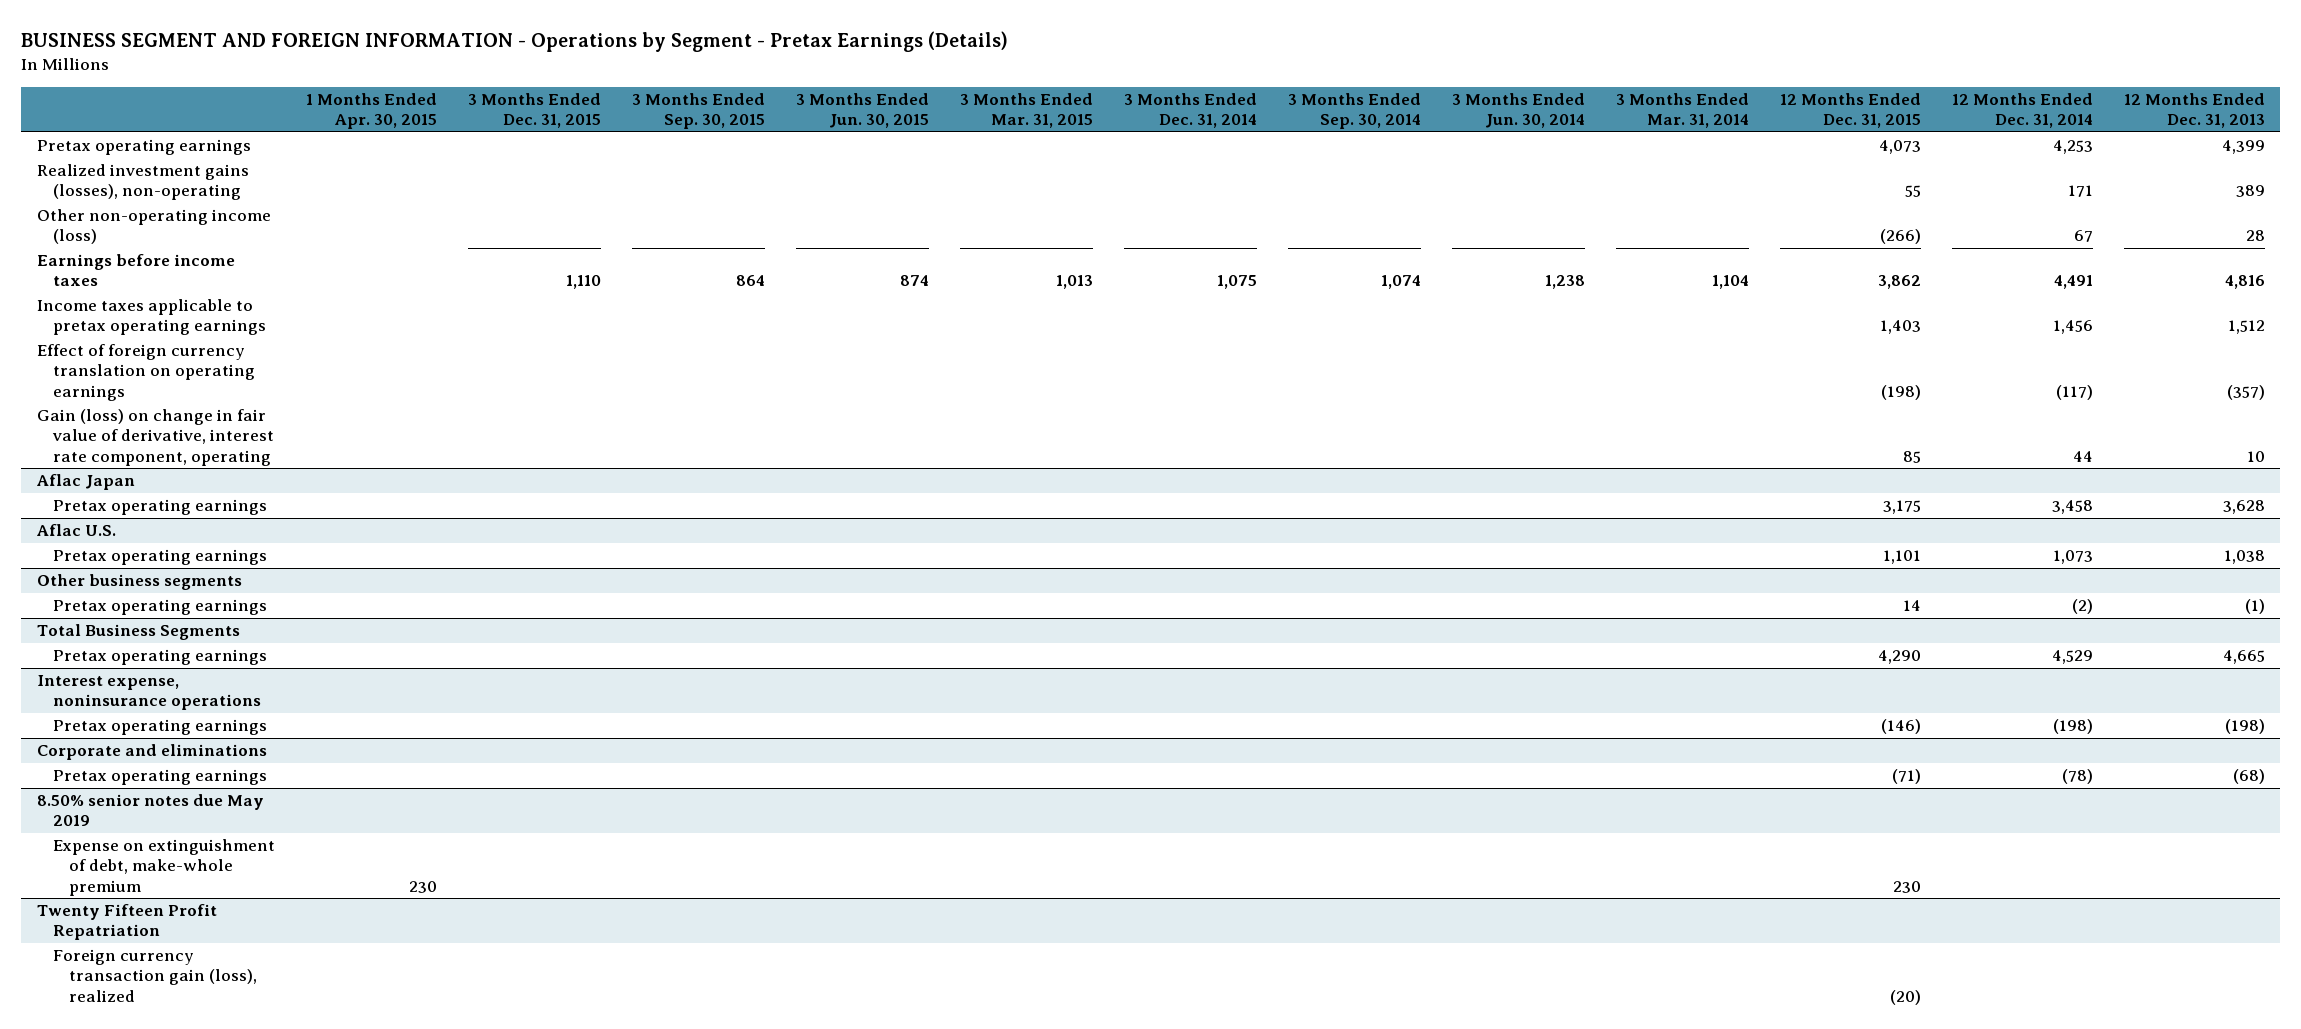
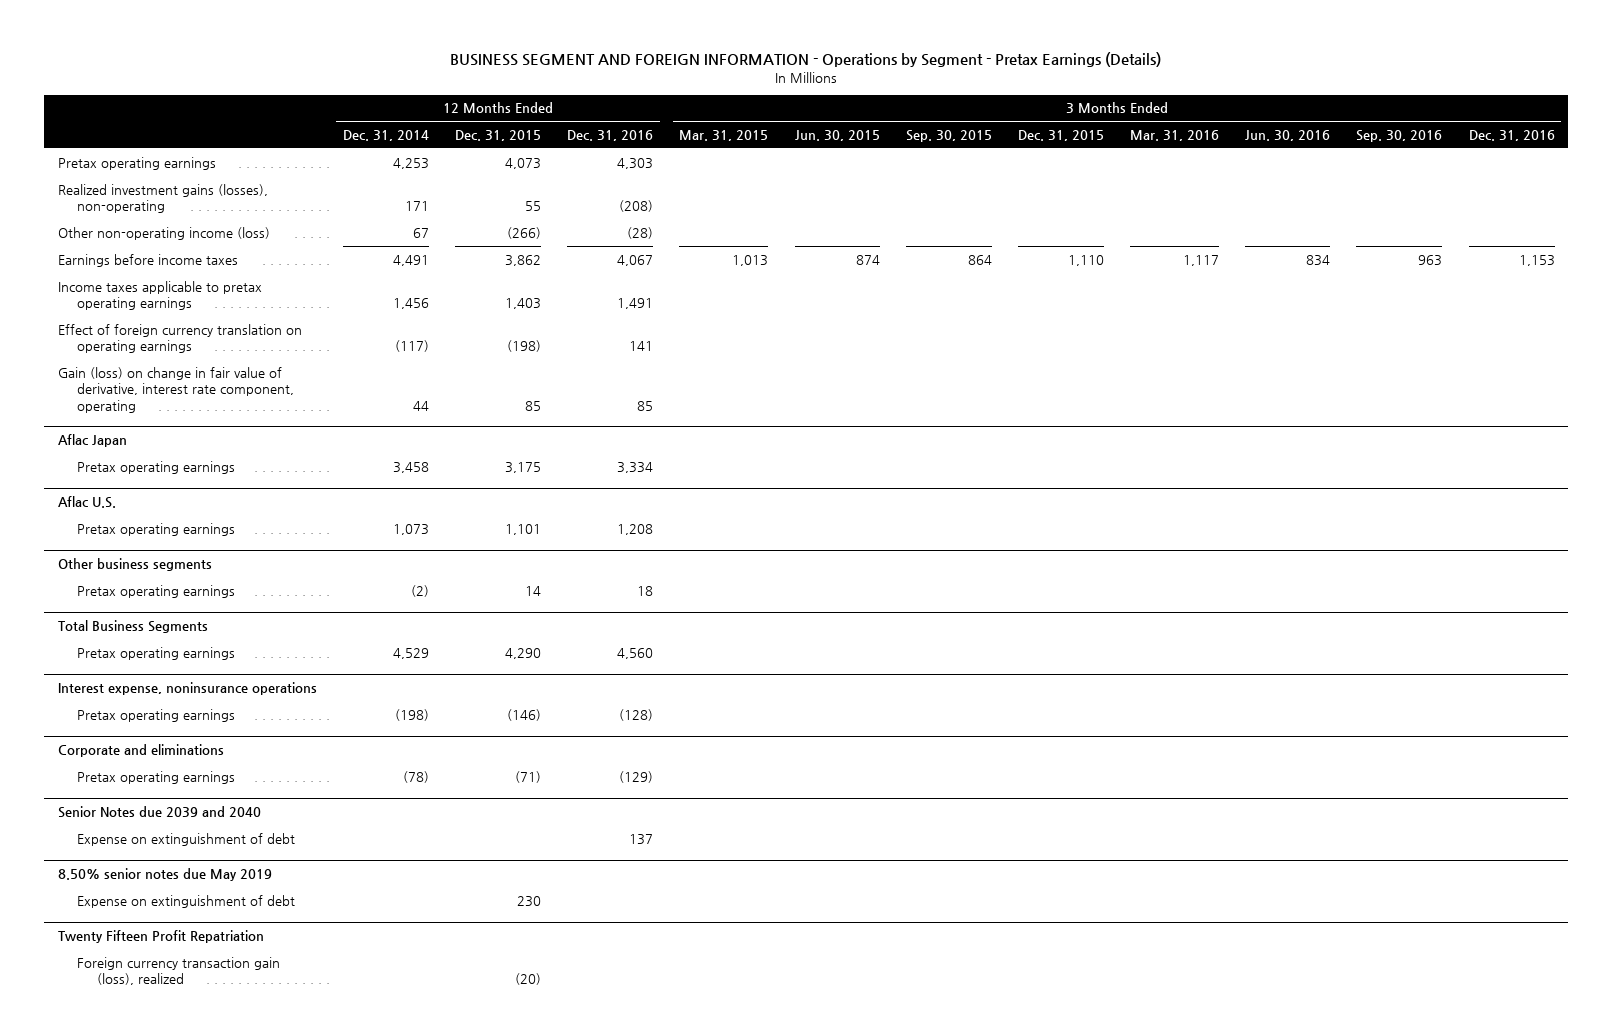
[305,93,437,130] 1 Months Ended Apr. 30, 2015 -> none
[1123,93,1257,129] 3 Months Ended Dec. 31, 2014 -> none
[1287,93,1421,130] 3 Months Ended Sep. 30, 2014 -> none
[1451,93,1585,129] 3 Months Ended Jun. 30, 2014 -> none
[1615,93,1749,129] 3 Months Ended Mar. 31, 2014 -> none
[2123,93,2265,129] 12 Months Ended Dec. 31, 2013 -> none
none -> [567,129,654,141] Dec. 31, 2016
none -> [1130,129,1220,141] Mar. 31, 2016
none -> [1245,129,1331,141] Jun. 30, 2016
none -> [1356,129,1443,142] Sep. 30, 2016
none -> [1468,129,1555,141] Dec. 31, 2016
none -> [57,805,261,818] Senior Notes due 2039 and 2040
none -> [77,832,296,846] Expense on extinguishment of debt
[52,839,275,896] Expense on extinguishment of debt, make-whole premium -> [77,894,296,908] Expense on extinguishment of debt

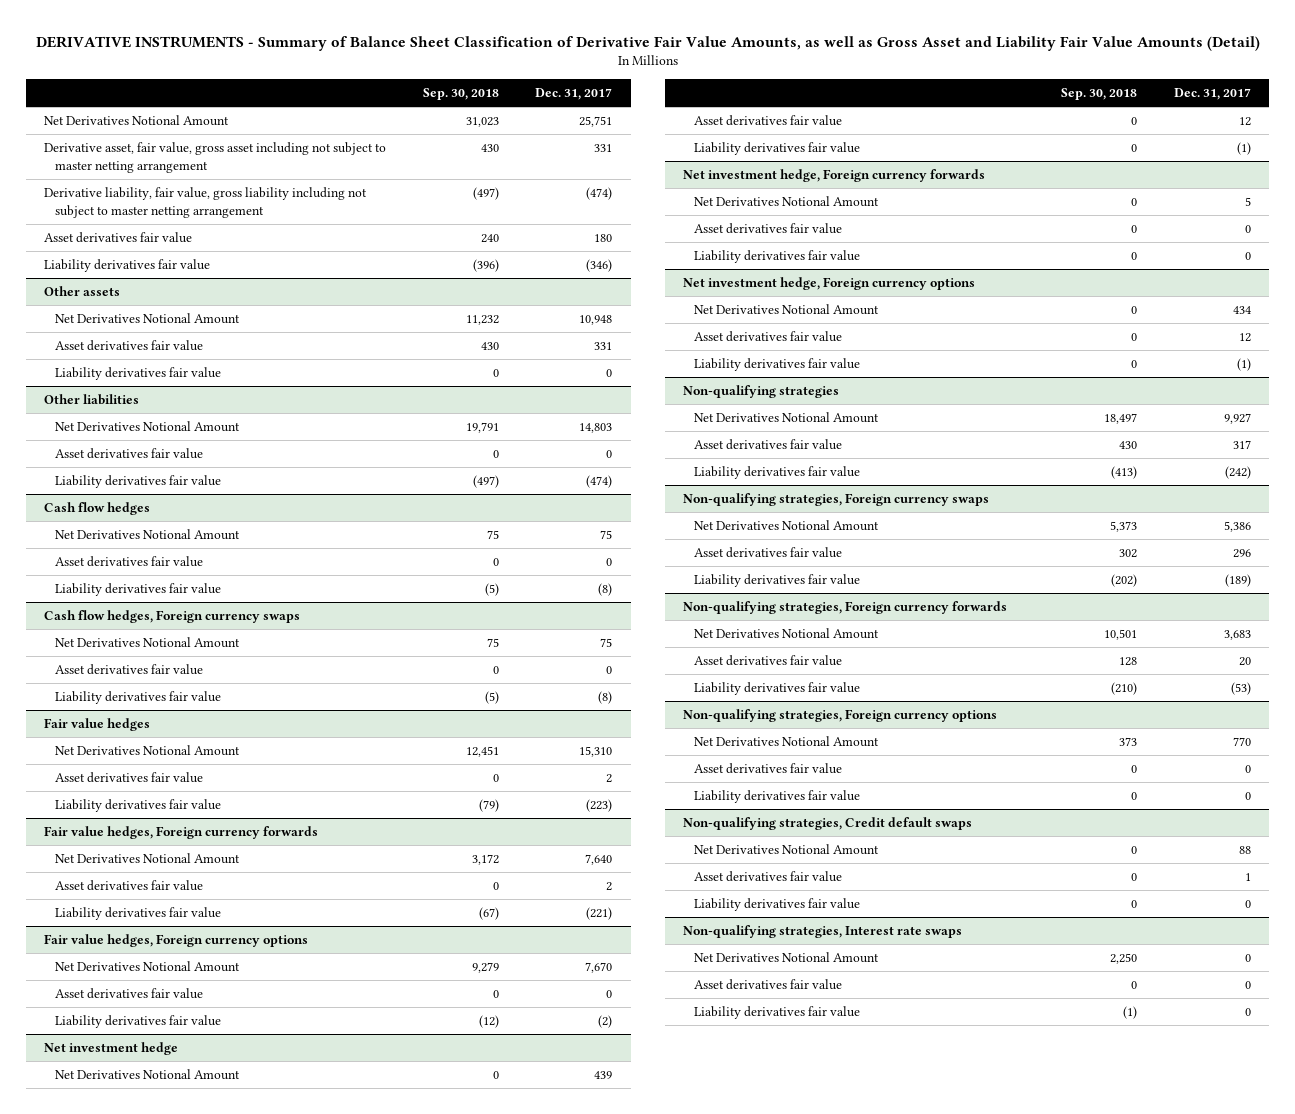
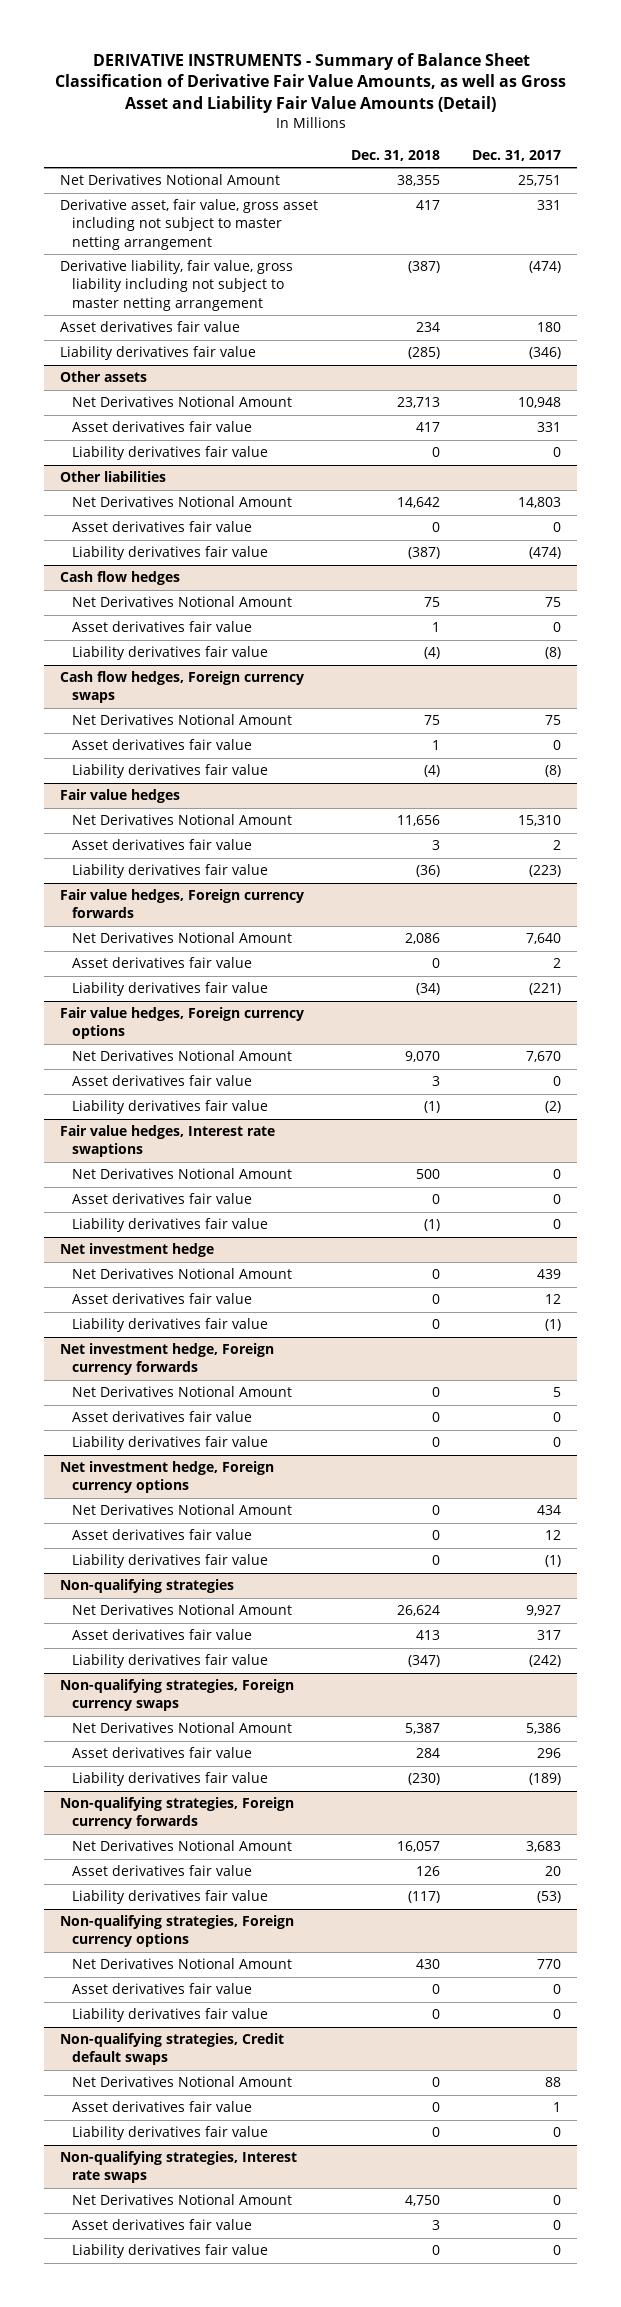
[422,87,499,100] Sep. 30, 2018 -> none
none -> [350,149,440,161] Dec. 31, 2018
none -> [60,1125,276,1158] Fair value hedges, Interest rate swaptions
none -> [72,1168,293,1180] Net Derivatives Notional Amount
none -> [72,1193,253,1205] Asset derivatives fair value
none -> [72,1218,269,1233] Liability derivatives fair value

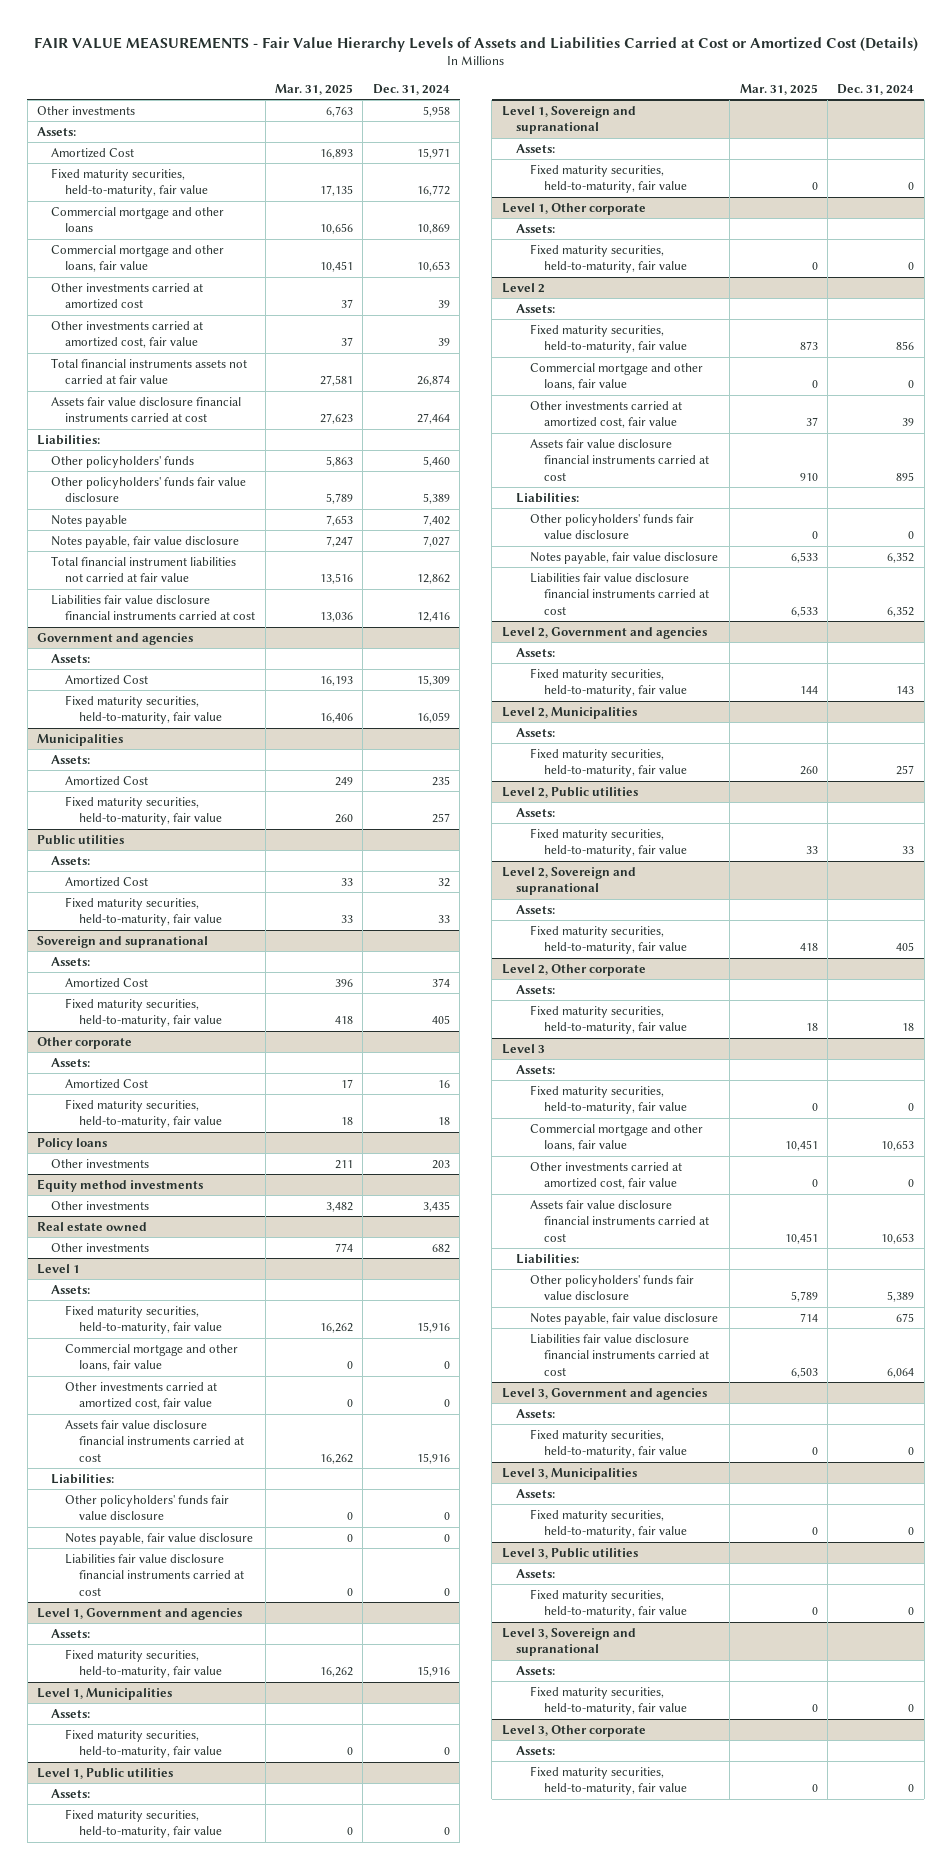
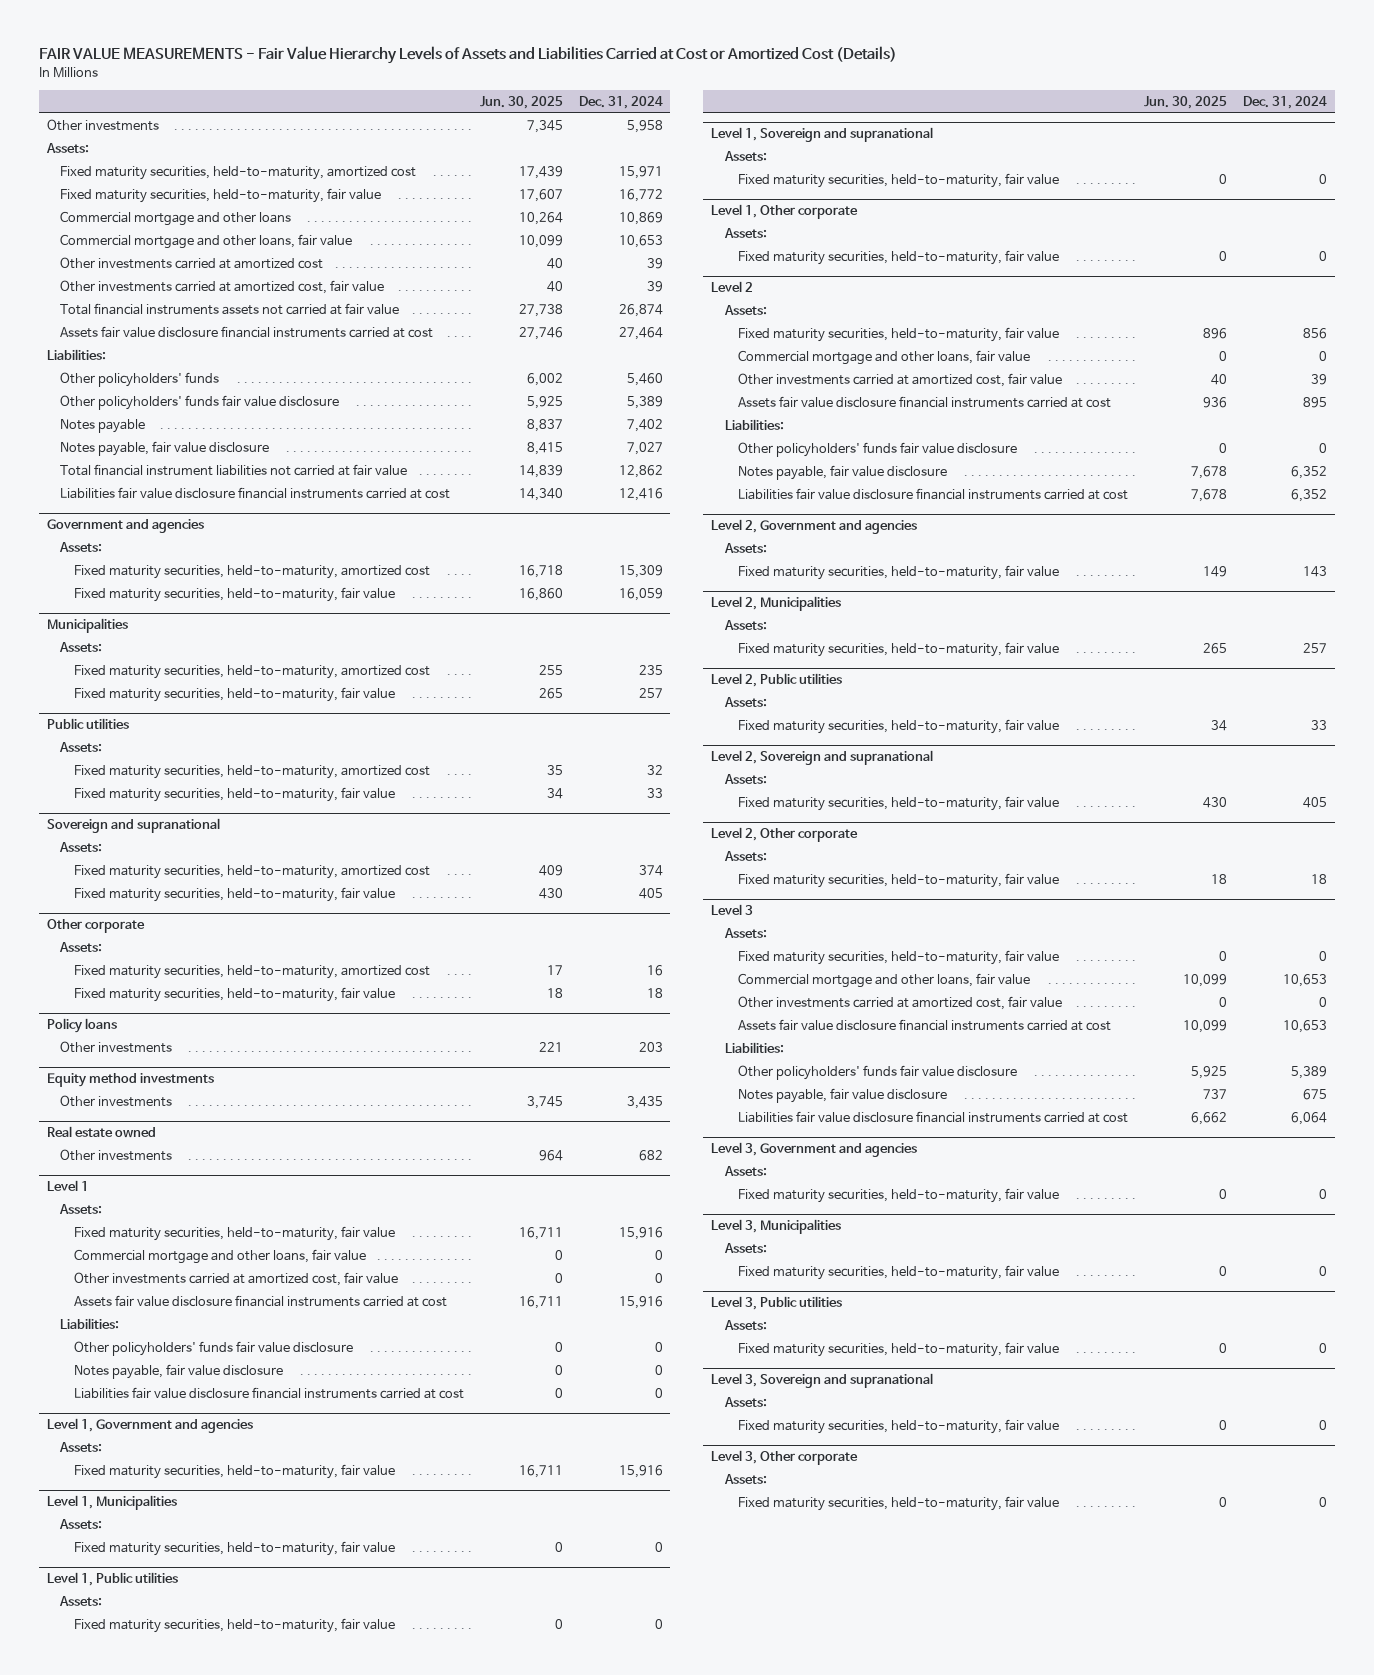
[275,83,354,95] Mar. 31, 2025 -> none
none -> [479,96,563,110] Jun. 30, 2025
[51,147,135,158] Amortized Cost -> [60,166,417,181] Fixed maturity securities, held-to-maturity, amortized cost
[65,674,149,685] Amortized Cost -> [73,565,430,580] Fixed maturity securities, held-to-maturity, amortized cost
[65,775,149,786] Amortized Cost -> [73,665,430,680] Fixed maturity securities, held-to-maturity, amortized cost
[65,876,149,887] Amortized Cost -> [73,765,430,780] Fixed maturity securities, held-to-maturity, amortized cost
[65,977,149,988] Amortized Cost -> [73,865,430,880] Fixed maturity securities, held-to-maturity, amortized cost
[65,1078,149,1089] Amortized Cost -> [73,965,430,980] Fixed maturity securities, held-to-maturity, amortized cost

